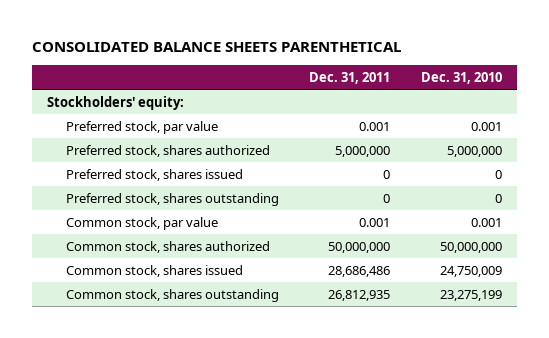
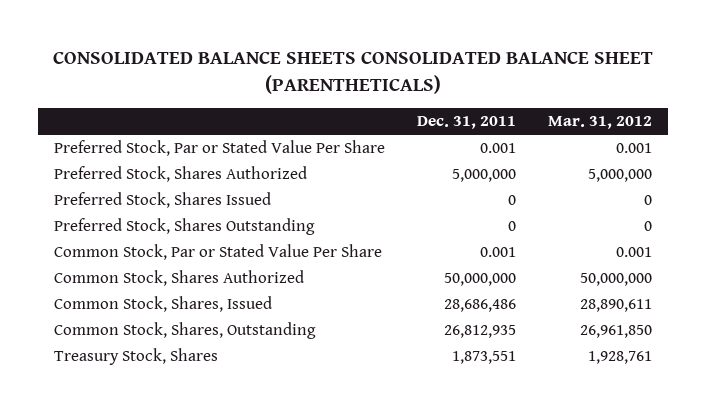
[32,42,402,53] CONSOLIDATED BALANCE SHEETS PARENTHETICAL -> [52,51,653,94] CONSOLIDATED BALANCE SHEETS CONSOLIDATED BALANCE SHEET (PARENTHETICALS)
[420,71,502,84] Dec. 31, 2010 -> none
none -> [548,116,653,130] Mar. 31, 2012
[47,95,185,110] Stockholders' equity: -> none
[65,120,218,134] Preferred stock, par value -> [53,140,385,157] Preferred Stock, Par or Stated Value Per Share
[65,144,270,157] Preferred stock, shares authorized -> [53,166,307,183] Preferred Stock, Shares Authorized
[65,168,243,181] Preferred stock, shares issued -> [53,192,271,209] Preferred Stock, Shares Issued
[65,192,279,206] Preferred stock, shares outstanding -> [53,218,315,236] Preferred Stock, Shares Outstanding
[65,216,218,230] Common stock, par value -> [53,244,382,261] Common Stock, Par or Stated Value Per Share
[65,240,270,253] Common stock, shares authorized -> [53,270,304,287] Common Stock, Shares Authorized
[65,264,243,277] Common stock, shares issued -> [53,296,272,313] Common Stock, Shares, Issued
[65,288,279,302] Common stock, shares outstanding -> [53,322,316,340] Common Stock, Shares, Outstanding
none -> [53,348,218,366] Treasury Stock, Shares

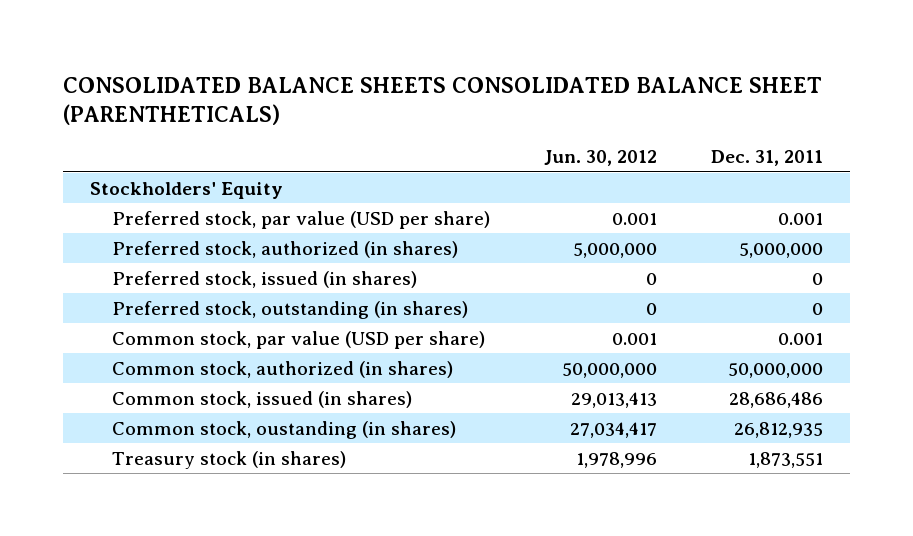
[548,116,653,130] Mar. 31, 2012 -> none
none -> [543,150,657,167] Jun. 30, 2012
none -> [89,181,283,199] Stockholders' Equity
[53,140,385,157] Preferred Stock, Par or Stated Value Per Share -> [111,210,490,229] Preferred stock, par value (USD per share)
[53,166,307,183] Preferred Stock, Shares Authorized -> [111,240,458,258] Preferred stock, authorized (in shares)
[53,192,271,209] Preferred Stock, Shares Issued -> [111,270,417,288] Preferred stock, issued (in shares)
[53,218,315,236] Preferred Stock, Shares Outstanding -> [111,300,468,319] Preferred stock, outstanding (in shares)
[53,244,382,261] Common Stock, Par or Stated Value Per Share -> [111,330,485,349] Common stock, par value (USD per share)
[53,270,304,287] Common Stock, Shares Authorized -> [111,360,453,378] Common stock, authorized (in shares)
[53,296,272,313] Common Stock, Shares, Issued -> [111,390,412,408] Common stock, issued (in shares)
[53,322,316,340] Common Stock, Shares, Outstanding -> [111,420,456,439] Common stock, oustanding (in shares)
[53,348,218,366] Treasury Stock, Shares -> [111,450,346,469] Treasury stock (in shares)

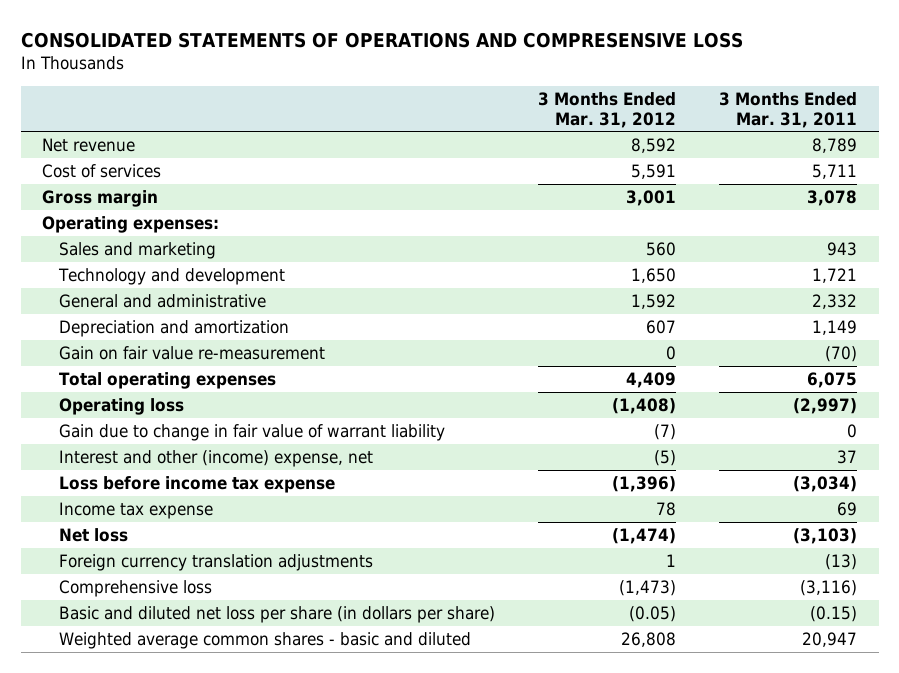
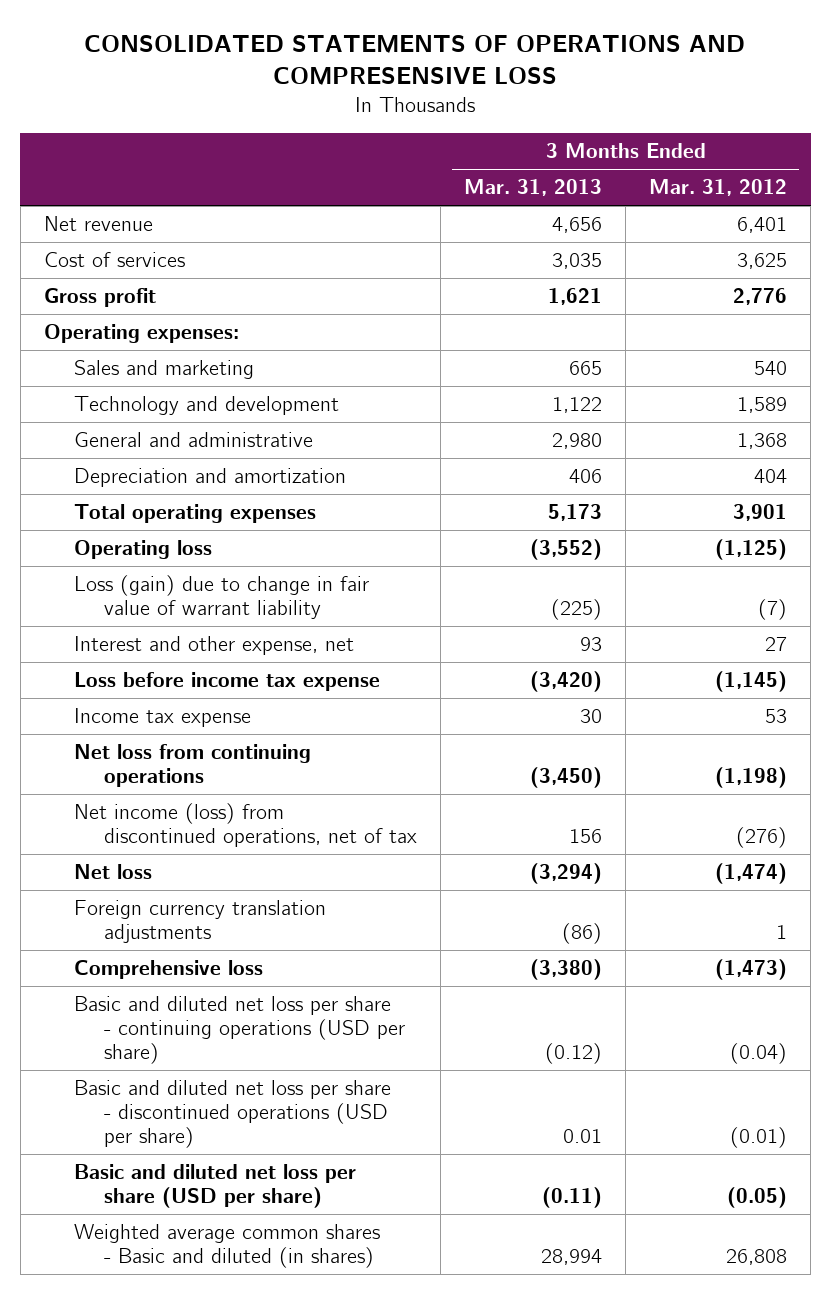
[719,92,858,128] 3 Months Ended Mar. 31, 2011 -> none
none -> [464,179,603,197] Mar. 31, 2013
[630,138,676,154] 8,592 -> [737,217,788,234] 6,401
[630,164,676,180] 5,591 -> [737,253,788,270] 3,625
[42,190,159,208] Gross margin -> [43,288,156,308] Gross profit
[625,190,676,207] 3,001 -> [733,288,788,306] 2,776
[58,346,325,361] Gain on fair value re-measurement -> none
[645,242,676,257] 560 -> [754,361,788,376] 540
[630,268,676,284] 1,650 -> [737,397,788,414] 1,589
[630,294,676,310] 1,592 -> [737,433,788,450] 1,368
[645,320,676,335] 607 -> [754,469,788,484] 404
[625,372,676,389] 4,409 -> [733,504,788,522] 3,901
[611,398,676,415] (1,408) -> [715,539,788,561] (1,125)
[58,424,445,442] Gain due to change in fair value of warrant liability -> [73,575,369,620] Loss (gain) due to change in fair value of warrant liability
[58,450,373,468] Interest and other (income) expense, net -> [73,636,354,656] Interest and other expense, net
[653,450,676,467] (5) -> [765,637,788,652] 27
[611,476,676,493] (1,396) -> [715,671,788,693] (1,145)
[655,502,676,517] 78 -> [765,709,788,724] 53
none -> [73,744,311,788] Net loss from continuing operations
none -> [73,803,418,848] Net income (loss) from discontinued operations, net of tax
none -> [73,996,406,1065] Basic and diluted net loss per share - continuing operations (USD per share)
none -> [73,1080,391,1149] Basic and diluted net loss per share - discontinued operations (USD per share)
[58,606,495,624] Basic and diluted net loss per share (in dollars per share) -> [73,1164,356,1209] Basic and diluted net loss per share (USD per share)
[58,632,471,650] Weighted average common shares - basic and diluted -> [73,1224,380,1269] Weighted average common shares - Basic and diluted (in shares)

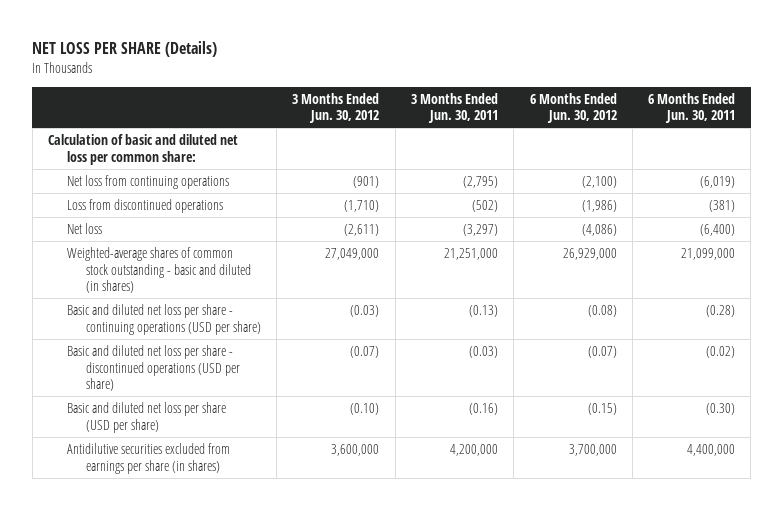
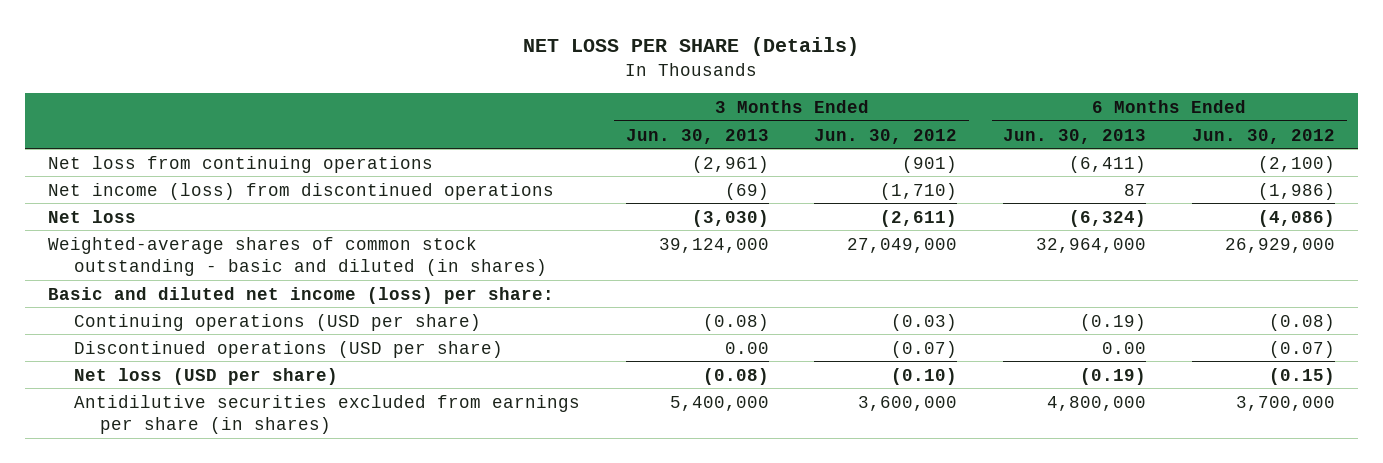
[410,92,498,124] 3 Months Ended Jun. 30, 2011 -> none
[648,92,736,124] 6 Months Ended Jun. 30, 2011 -> none
none -> [625,128,769,144] Jun. 30, 2013
none -> [1003,128,1147,144] Jun. 30, 2013
[47,133,238,165] Calculation of basic and diluted net loss per common share: -> none
[66,198,223,213] Loss from discontinued operations -> [47,182,554,200] Net income (loss) from discontinued operations
none -> [47,286,554,304] Basic and diluted net income (loss) per share:
[66,303,261,335] Basic and diluted net loss per share - continuing operations (USD per share) -> [73,313,481,331] Continuing operations (USD per share)
[66,344,240,392] Basic and diluted net loss per share - discontinued operations (USD per share) -> [73,340,503,358] Discontinued operations (USD per share)
[66,401,226,433] Basic and diluted net loss per share (USD per share) -> [73,367,338,385] Net loss (USD per share)

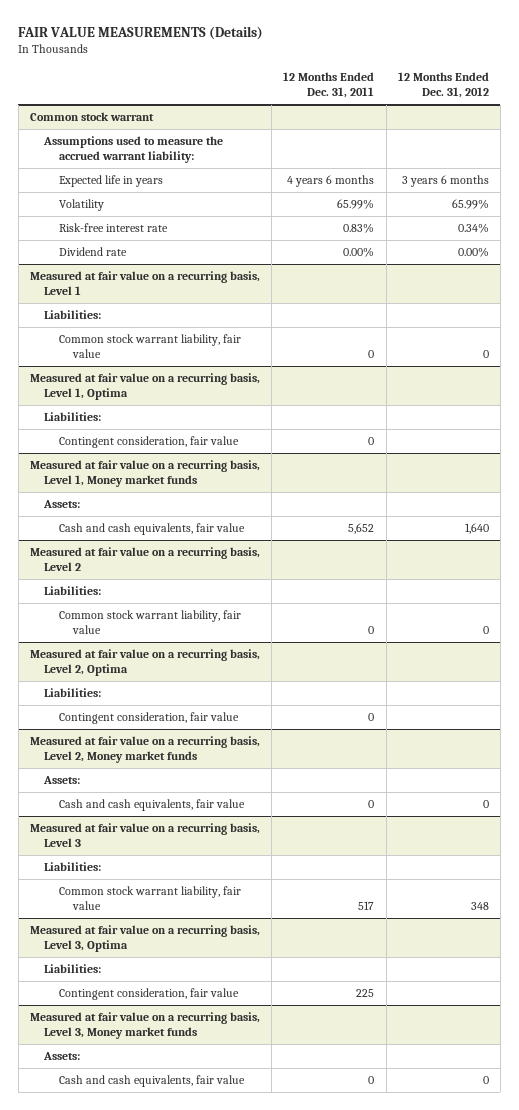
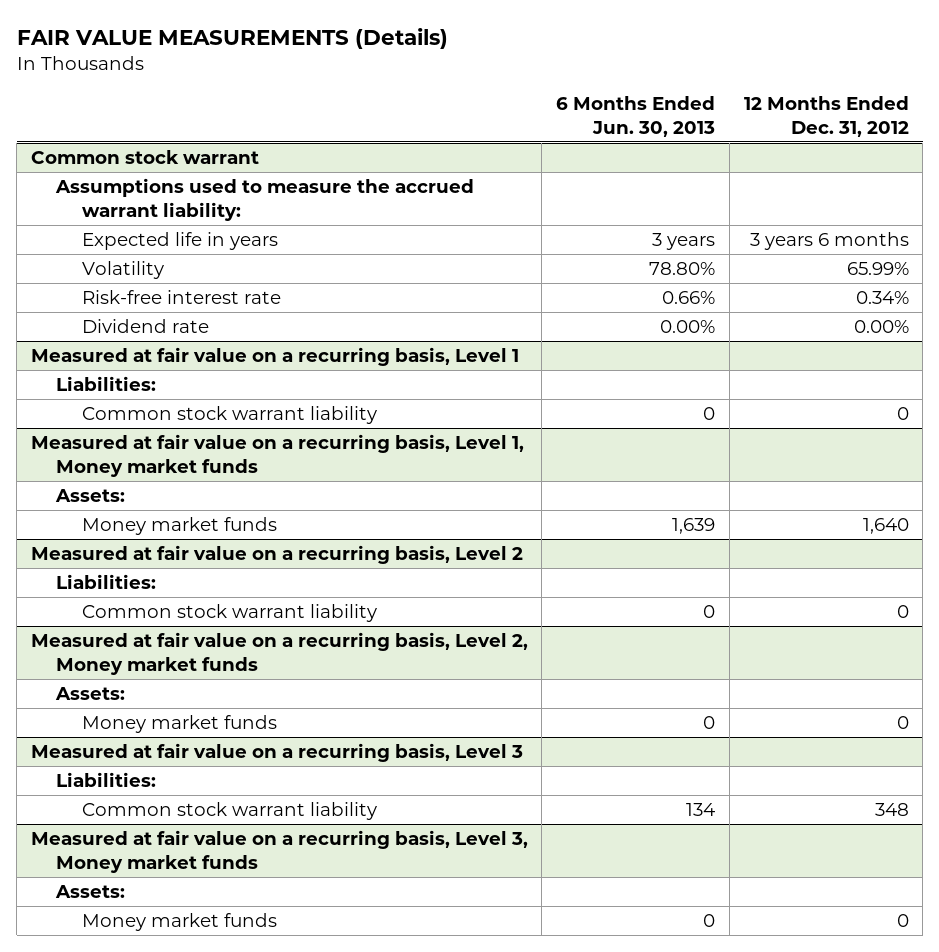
[283,72,375,99] 12 Months Ended Dec. 31, 2011 -> none
none -> [556,96,716,137] 6 Months Ended Jun. 30, 2013
[30,373,261,401] Measured at fair value on a recurring basis, Level 1, Optima -> none
[44,412,102,422] Liabilities: -> none
[58,436,239,449] Contingent consideration, fair value -> none
[58,334,241,359] Common stock warrant liability, fair value -> [82,406,378,425] Common stock warrant liability
[58,523,245,536] Cash and cash equivalents, fair value -> [82,517,278,536] Money market funds
[30,649,261,677] Measured at fair value on a recurring basis, Level 2, Optima -> none
[44,688,102,698] Liabilities: -> none
[58,712,239,725] Contingent consideration, fair value -> none
[58,610,241,635] Common stock warrant liability, fair value -> [82,604,378,623] Common stock warrant liability
[58,799,245,812] Cash and cash equivalents, fair value -> [82,715,278,734] Money market funds
[30,925,261,953] Measured at fair value on a recurring basis, Level 3, Optima -> none
[44,964,102,974] Liabilities: -> none
[58,988,239,1001] Contingent consideration, fair value -> none
[58,886,241,911] Common stock warrant liability, fair value -> [82,802,378,821] Common stock warrant liability
[58,1075,245,1088] Cash and cash equivalents, fair value -> [82,913,278,932] Money market funds

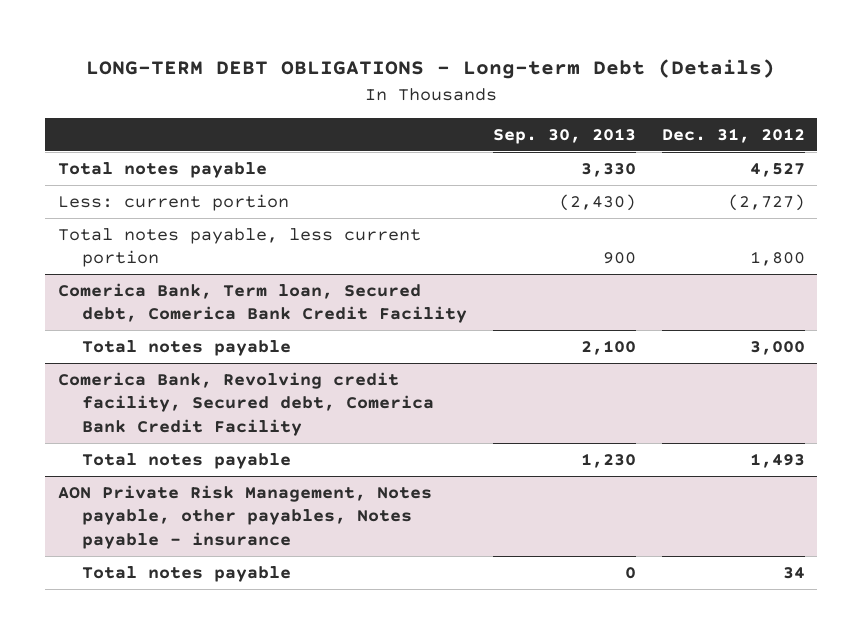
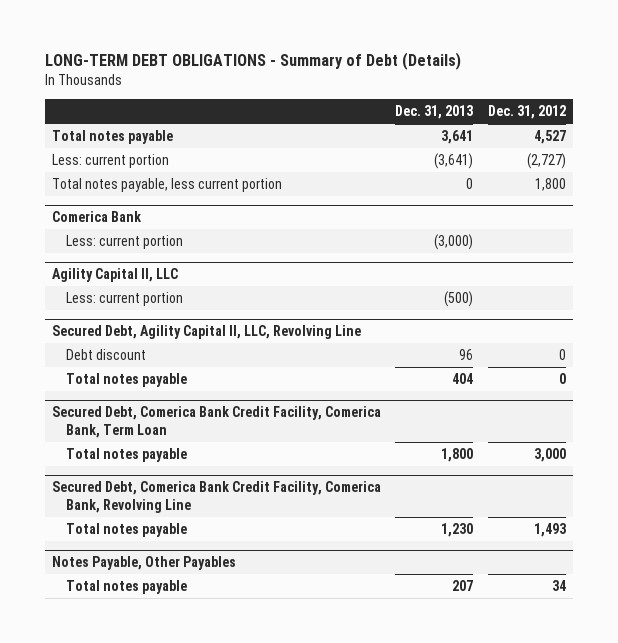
[86,59,776,80] LONG-TERM DEBT OBLIGATIONS - Long-term Debt (Details) -> [44,52,461,71] LONG-TERM DEBT OBLIGATIONS - Summary of Debt (Details)
[492,128,636,145] Sep. 30, 2013 -> none
none -> [395,105,474,120] Dec. 31, 2013
none -> [51,210,142,222] Comerica Bank
none -> [65,234,183,249] Less: current portion
none -> [51,267,178,282] Agility Capital II, LLC
none -> [65,291,183,306] Less: current portion
none -> [51,324,361,339] Secured Debt, Agility Capital II, LLC, Revolving Line
none -> [65,348,146,360] Debt discount
none -> [65,372,187,387] Total notes payable
[58,282,468,324] Comerica Bank, Term loan, Secured debt, Comerica Bank Credit Facility -> [51,405,381,439] Secured Debt, Comerica Bank Credit Facility, Comerica Bank, Term Loan
[58,371,435,436] Comerica Bank, Revolving credit facility, Secured debt, Comerica Bank Credit Facility -> [51,480,381,514] Secured Debt, Comerica Bank Credit Facility, Comerica Bank, Revolving Line
[58,484,433,549] AON Private Risk Management, Notes payable, other payables, Notes payable - insurance -> none
none -> [51,555,236,570] Notes Payable, Other Payables

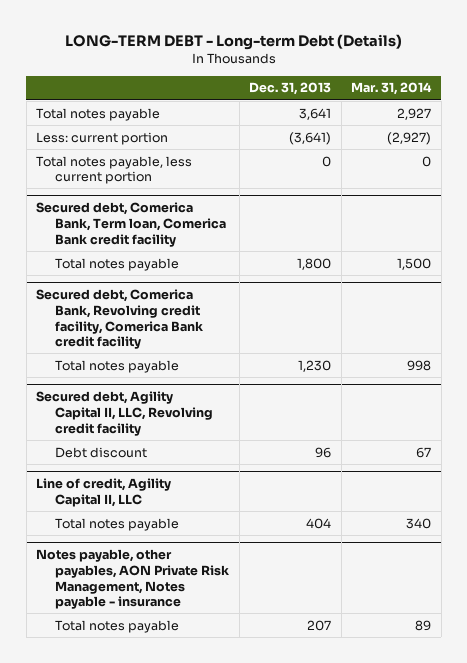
[44,52,461,71] LONG-TERM DEBT OBLIGATIONS - Summary of Debt (Details) -> [64,33,402,50] LONG-TERM DEBT - Long-term Debt (Details)
[487,105,566,120] Dec. 31, 2012 -> none
none -> [351,82,433,96] Mar. 31, 2014
[51,210,142,222] Comerica Bank -> none
[65,234,183,249] Less: current portion -> none
[51,267,178,282] Agility Capital II, LLC -> none
[65,291,183,306] Less: current portion -> none
[51,324,361,339] Secured Debt, Agility Capital II, LLC, Revolving Line -> none
[65,348,146,360] Debt discount -> none
[65,372,187,387] Total notes payable -> none
[51,405,381,439] Secured Debt, Comerica Bank Credit Facility, Comerica Bank, Term Loan -> [36,202,227,247] Secured debt, Comerica Bank, Term loan, Comerica Bank credit facility
[51,480,381,514] Secured Debt, Comerica Bank Credit Facility, Comerica Bank, Revolving Line -> [36,289,204,350] Secured debt, Comerica Bank, Revolving credit facility, Comerica Bank credit facility
[51,555,236,570] Notes Payable, Other Payables -> none
none -> [36,391,214,436] Secured debt, Agility Capital II, LLC, Revolving credit facility
none -> [55,446,148,458] Debt discount
none -> [36,478,172,507] Line of credit, Agility Capital II, LLC
none -> [55,517,180,531] Total notes payable
none -> [36,549,230,610] Notes payable, other payables, AON Private Risk Management, Notes payable - insurance

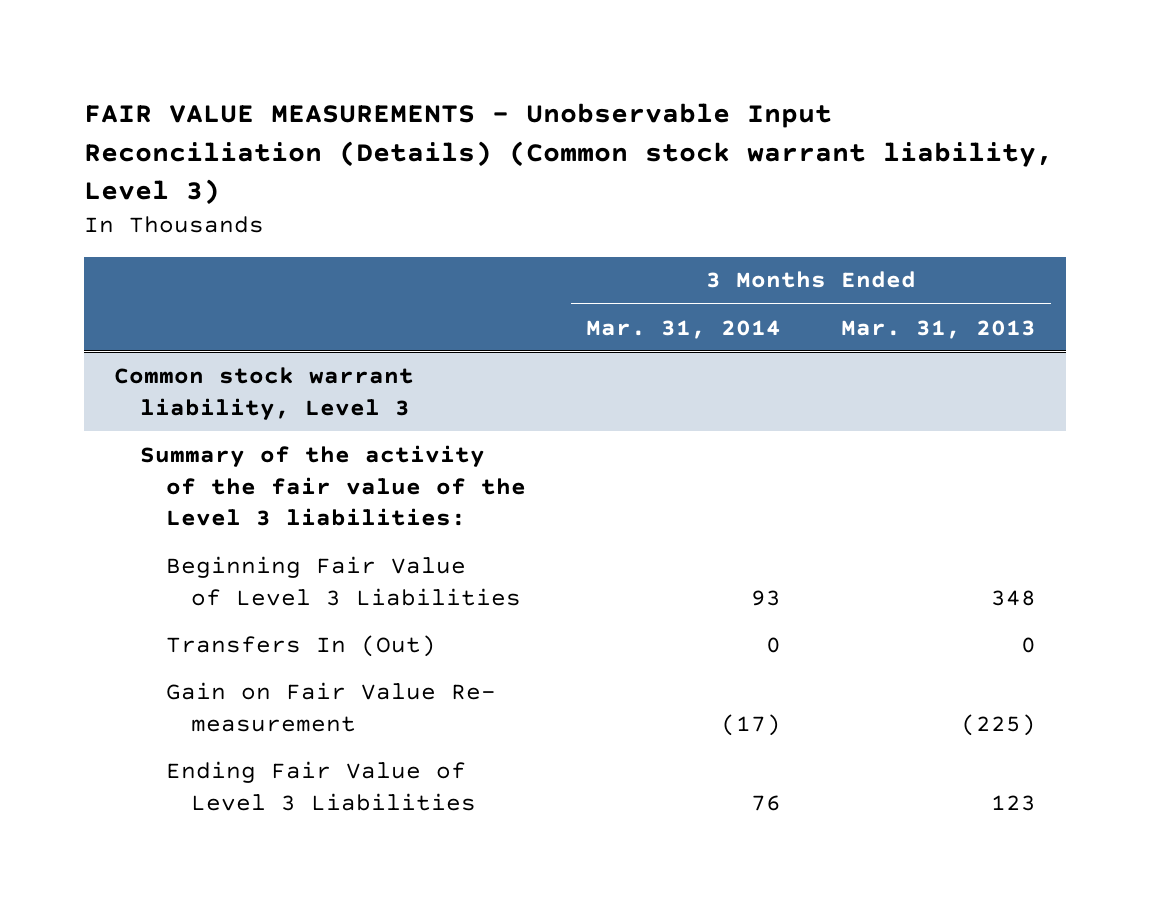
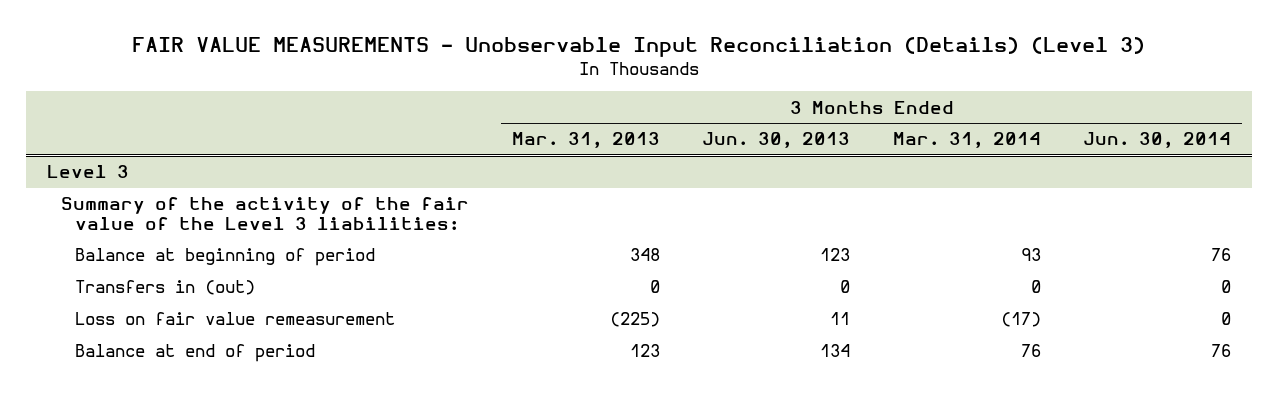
[84,103,1054,205] FAIR VALUE MEASUREMENTS - Unobservable Input Reconciliation (Details) (Common stock warrant liability, Level 3) -> [132,37,1146,58] FAIR VALUE MEASUREMENTS - Unobservable Input Reconciliation (Details) (Level 3)
none -> [702,132,851,149] Jun. 30, 2013
none -> [1083,132,1232,149] Jun. 30, 2014
[114,366,415,420] Common stock warrant liability, Level 3 -> none
none -> [47,165,130,179] Level 3
[165,555,522,606] Beginning Fair Value of Level 3 Liabilities -> [75,248,376,267] Balance at beginning of period
[165,634,436,657] Transfers In (Out) -> [75,280,256,296] Transfers in (out)
[165,681,496,732] Gain on Fair Value Re- measurement -> [75,312,396,326] Loss on fair value remeasurement
[165,760,477,811] Ending Fair Value of Level 3 Liabilities -> [75,344,316,363] Balance at end of period

